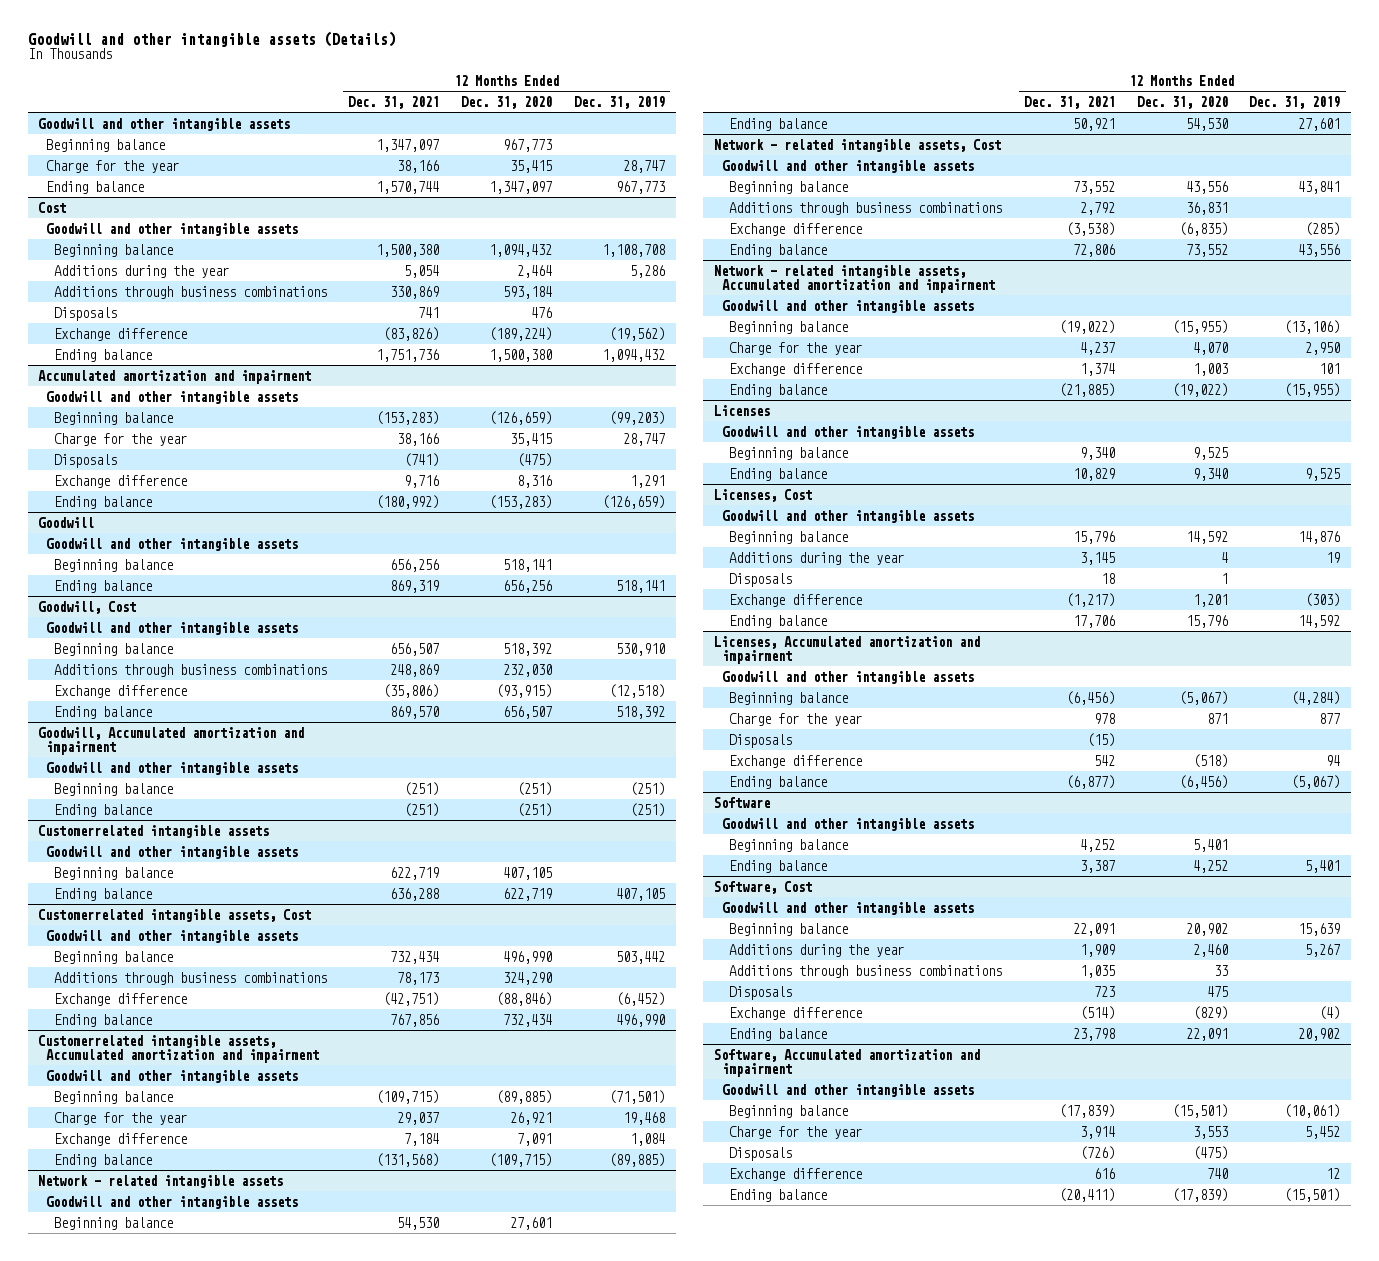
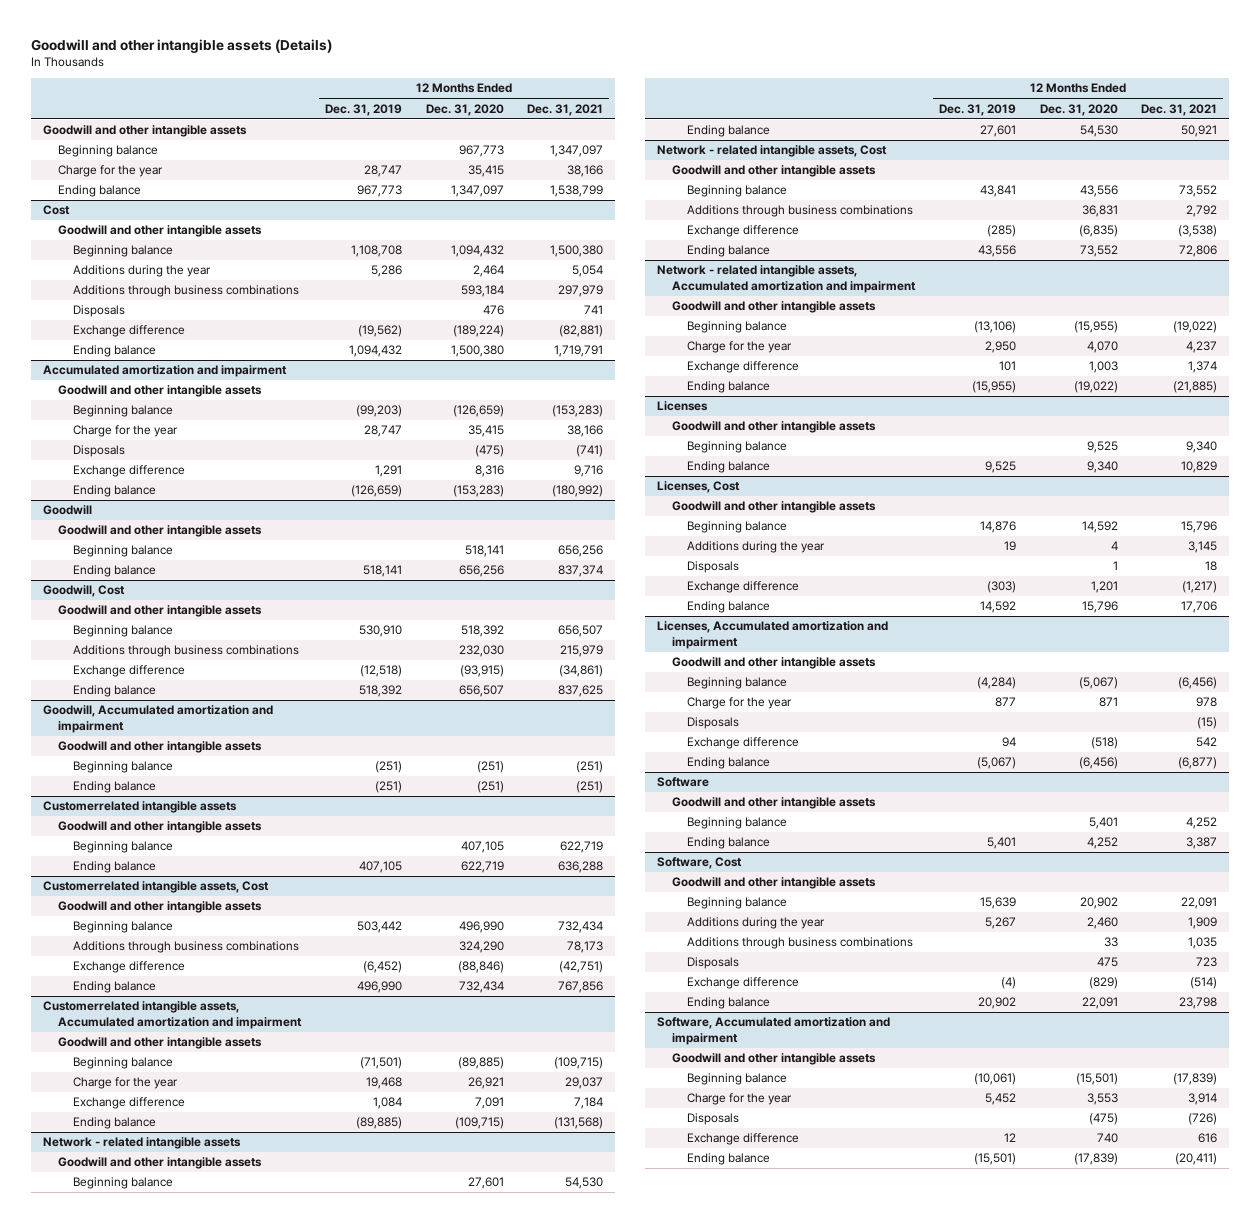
[376,180,440,194] 1,570,744 -> [550,185,604,198] 1,538,799
[390,285,440,299] 330,869 -> [558,285,604,298] 297,979
[383,326,440,341] (83,826) -> [559,325,604,338] (82,881)
[376,348,440,362] 1,751,736 -> [554,345,604,358] 1,719,791
[390,579,440,593] 869,319 -> [558,565,604,578] 837,374
[390,663,440,677] 248,869 -> [560,645,604,658] 215,979
[383,683,440,698] (35,806) -> [559,665,604,678] (34,861)
[390,705,440,719] 869,570 -> [558,685,604,698] 837,625

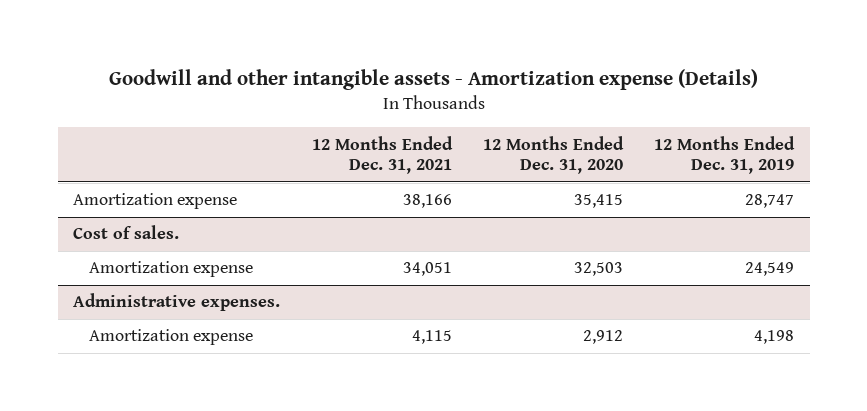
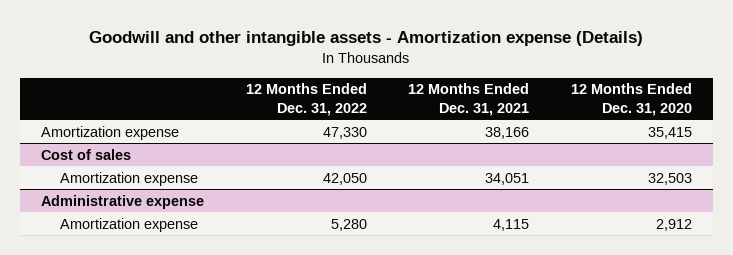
[654,135,796,175] 12 Months Ended Dec. 31, 2019 -> none
none -> [245,83,367,116] 12 Months Ended Dec. 31, 2022
[73,225,180,240] Cost of sales. -> [40,148,131,160] Cost of sales
[73,293,281,312] Administrative expenses. -> [40,194,204,209] Administrative expense

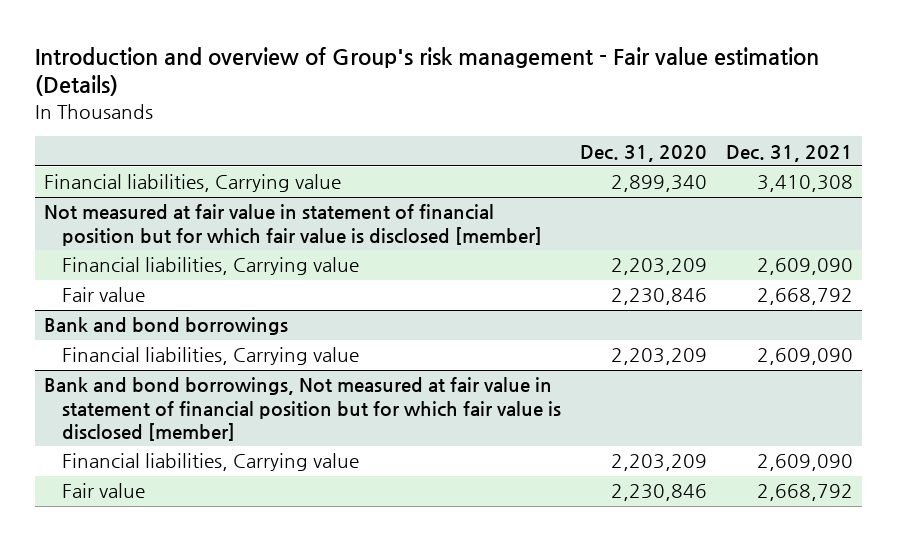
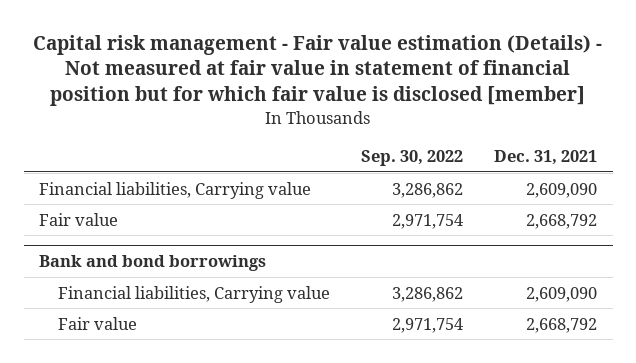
[34,46,819,97] Introduction and overview of Group's risk management - Fair value estimation (Details) -> [33,34,603,107] Capital risk management - Fair value estimation (Details) - Not measured at fair value in statement of financial position but for which fair value is disclosed [member]
[579,144,707,162] Dec. 31, 2020 -> none
none -> [360,150,463,167] Sep. 30, 2022
[44,174,342,193] Financial liabilities, Carrying value -> none
[44,204,542,246] Not measured at fair value in statement of financial position but for which fair value is disclosed [member] -> none
[44,377,561,441] Bank and bond borrowings, Not measured at fair value in statement of financial position but for which fair value is disclosed [member] -> none
[61,453,359,472] Financial liabilities, Carrying value -> none

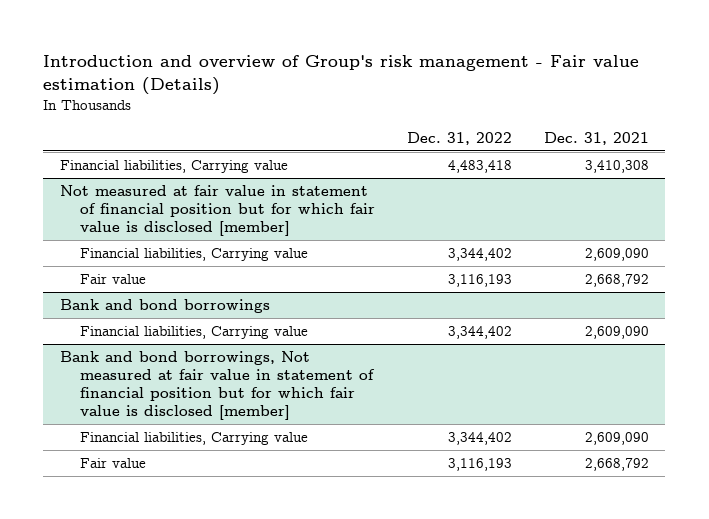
[33,34,603,107] Capital risk management - Fair value estimation (Details) - Not measured at fair value in statement of financial position but for which fair value is disclosed [member] -> [43,54,640,95] Introduction and overview of Group's risk management - Fair value estimation (Details)
[360,150,463,167] Sep. 30, 2022 -> none
none -> [406,131,512,145] Dec. 31, 2022
none -> [59,160,288,174] Financial liabilities, Carrying value
none -> [59,185,375,237] Not measured at fair value in statement of financial position but for which fair value is disclosed [member]
none -> [59,351,375,421] Bank and bond borrowings, Not measured at fair value in statement of financial position but for which fair value is disclosed [member]
none -> [79,432,308,446] Financial liabilities, Carrying value

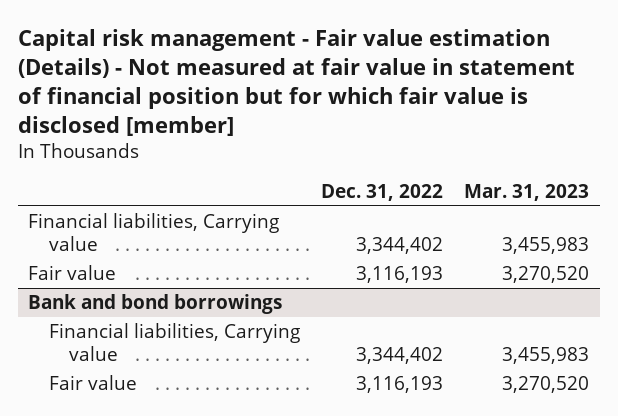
[43,54,640,95] Introduction and overview of Group's risk management - Fair value estimation (Details) -> [17,29,575,136] Capital risk management - Fair value estimation (Details) - Not measured at fair value in statement of financial position but for which fair value is disclosed [member]
[544,131,650,145] Dec. 31, 2021 -> none
none -> [464,183,590,201] Mar. 31, 2023
[59,160,288,174] Financial liabilities, Carrying value -> none
[59,185,375,237] Not measured at fair value in statement of financial position but for which fair value is disclosed [member] -> none
[59,351,375,421] Bank and bond borrowings, Not measured at fair value in statement of financial position but for which fair value is disclosed [member] -> none
[79,432,308,446] Financial liabilities, Carrying value -> none

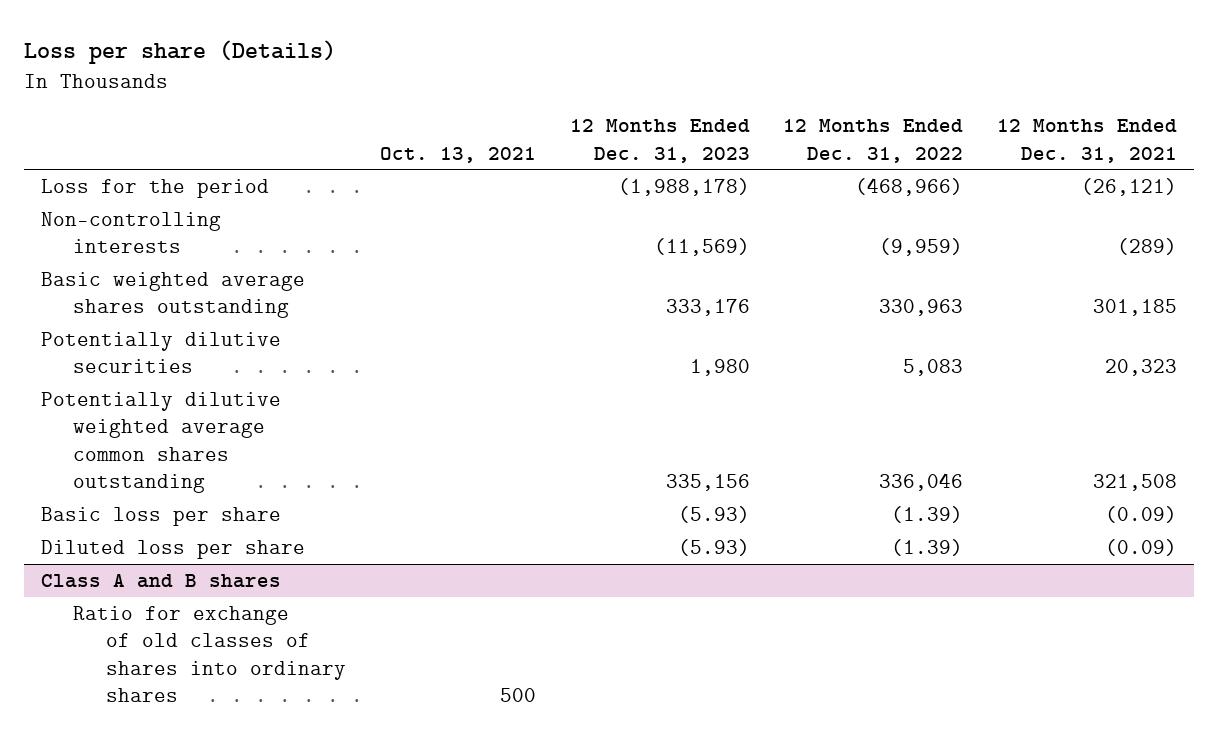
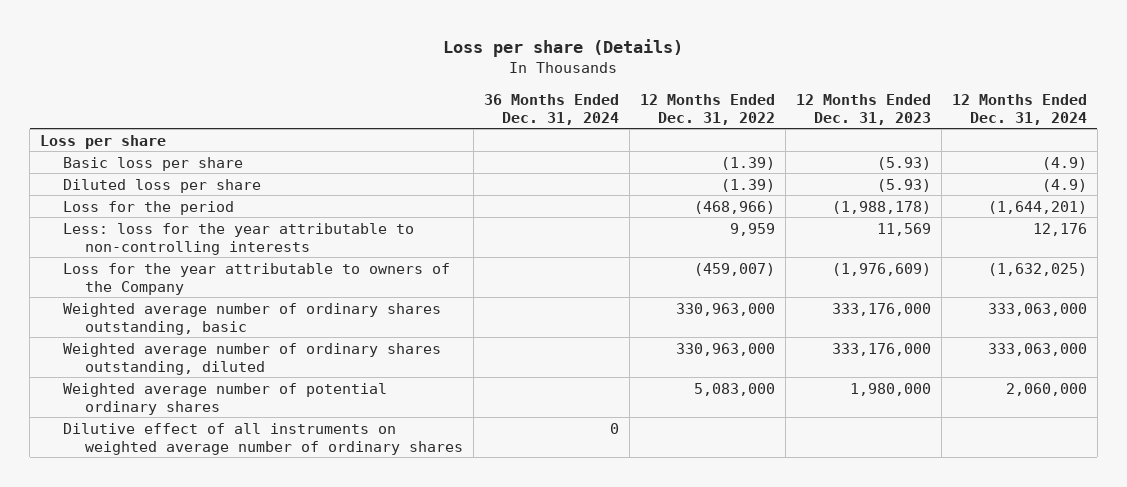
[379,146,536,163] Oct. 13, 2021 -> none
[997,119,1178,163] 12 Months Ended Dec. 31, 2021 -> none
none -> [483,93,619,125] 36 Months Ended Dec. 31, 2024
none -> [951,93,1087,125] 12 Months Ended Dec. 31, 2024
[41,211,222,254] Non-controlling interests -> none
[41,271,306,319] Basic weighted average shares outstanding -> none
[41,331,282,374] Potentially dilutive securities -> none
[41,391,282,494] Potentially dilutive weighted average common shares outstanding -> none
none -> [39,134,166,149] Loss per share
[41,573,282,588] Class A and B shares -> none
[73,605,346,703] Ratio for exchange of old classes of shares into ordinary shares -> none
[41,178,270,198] Loss for the period -> [62,200,234,215] Loss for the period
none -> [62,222,414,255] Less: loss for the year attributable to non-controlling interests
none -> [62,262,450,295] Loss for the year attributable to owners of the Company
none -> [62,302,441,335] Weighted average number of ordinary shares outstanding, basic
none -> [62,342,441,375] Weighted average number of ordinary shares outstanding, diluted
none -> [62,382,387,415] Weighted average number of potential ordinary shares
none -> [62,422,464,455] Dilutive effect of all instruments on weighted average number of ordinary shares

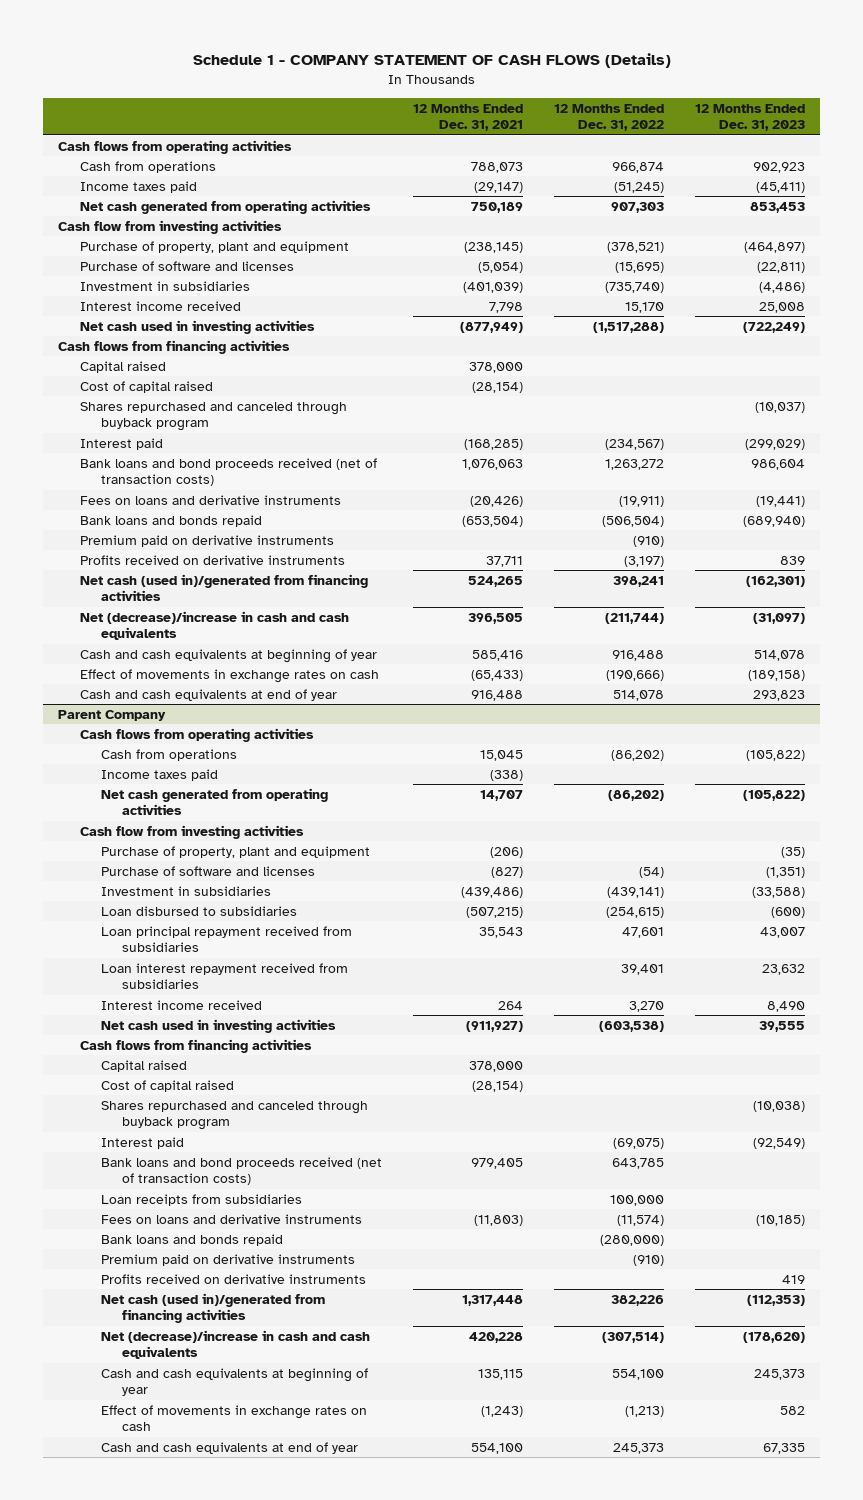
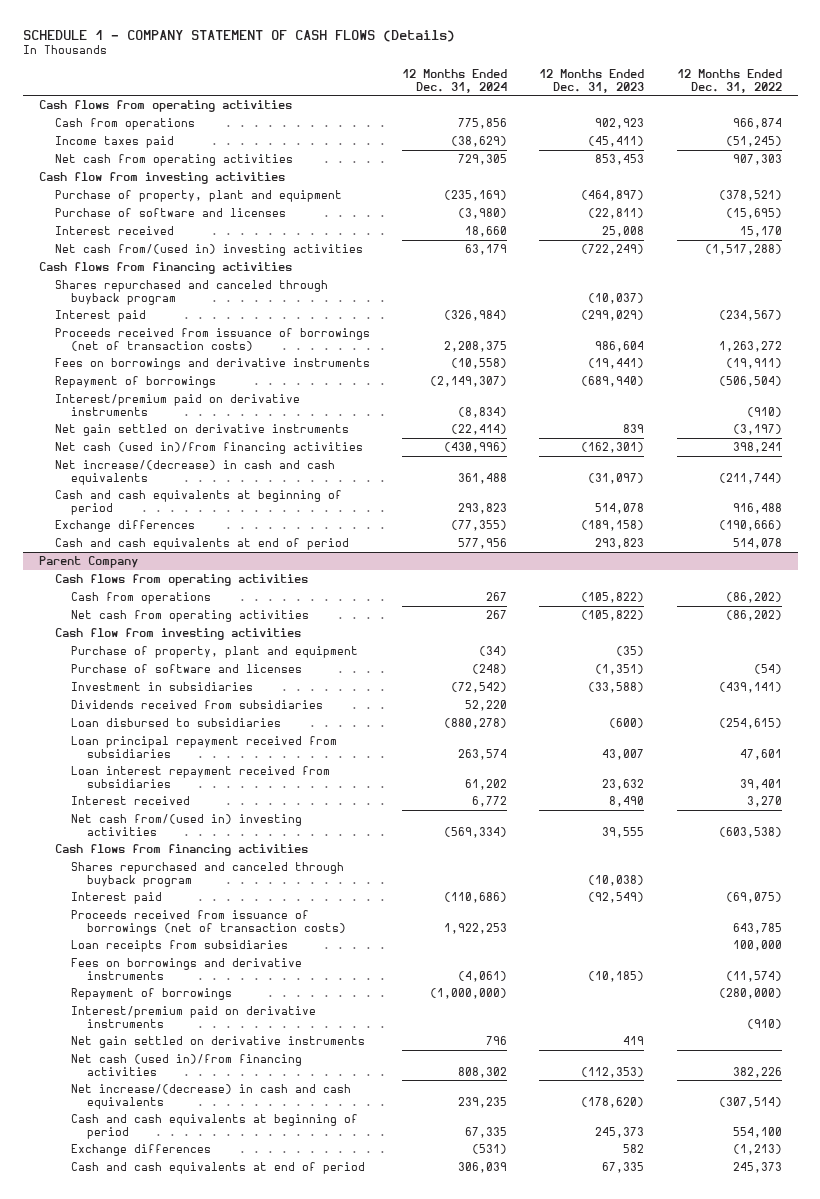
[192,52,671,68] Schedule 1 - COMPANY STATEMENT OF CASH FLOWS (Details) -> [22,29,455,42] SCHEDULE 1 - COMPANY STATEMENT OF CASH FLOWS (Details)
[412,104,523,132] 12 Months Ended Dec. 31, 2021 -> none
none -> [402,68,508,93] 12 Months Ended Dec. 31, 2024
[79,199,371,214] Net cash generated from operating activities -> [54,153,293,166] Net cash from operating activities
[79,280,250,291] Investment in subsidiaries -> none
[79,300,241,311] Interest income received -> [54,225,174,235] Interest received
[79,319,315,334] Net cash used in investing activities -> [54,243,363,256] Net cash from/(used in) investing activities
[79,360,166,373] Capital raised -> none
[79,380,213,393] Cost of capital raised -> none
[79,457,377,487] Bank loans and bond proceeds received (net of transaction costs) -> [54,327,370,351] Proceeds received from issuance of borrowings (net of transaction costs)
[79,494,341,505] Fees on loans and derivative instruments -> [54,357,370,370] Fees on borrowings and derivative instruments
[79,514,262,527] Bank loans and bonds repaid -> [54,375,216,388] Repayment of borrowings
[79,534,334,547] Premium paid on derivative instruments -> [54,393,300,416] Interest/premium paid on derivative instruments
[79,554,345,565] Profits received on derivative instruments -> [54,423,349,436] Net gain settled on derivative instruments
[79,573,368,602] Net cash (used in)/generated from financing activities -> [54,441,363,454] Net cash (used in)/from financing activities
[79,610,349,641] Net (decrease)/increase in cash and cash equivalents -> [54,459,335,485] Net increase/(decrease) in cash and cash equivalents
[79,648,377,663] Cash and cash equivalents at beginning of year -> [54,489,342,515] Cash and cash equivalents at beginning of period
[79,668,379,683] Effect of movements in exchange rates on cash -> [54,519,195,532] Exchange differences
[79,688,337,701] Cash and cash equivalents at end of year -> [54,537,349,550] Cash and cash equivalents at end of period
[100,768,218,781] Income taxes paid -> none
[100,787,328,816] Net cash generated from operating activities -> [71,609,310,622] Net cash from operating activities
none -> [71,699,324,709] Dividends received from subsidiaries
[100,999,262,1010] Interest income received -> [71,795,191,805] Interest received
[100,1018,336,1033] Net cash used in investing activities -> [71,813,303,836] Net cash from/(used in) investing activities
[100,1059,187,1072] Capital raised -> none
[100,1079,234,1092] Cost of capital raised -> none
[100,1156,382,1186] Bank loans and bond proceeds received (net of transaction costs) -> [71,909,347,935] Proceeds received from issuance of borrowings (net of transaction costs)
[100,1213,362,1224] Fees on loans and derivative instruments -> [71,957,303,980] Fees on borrowings and derivative instruments
[100,1233,283,1246] Bank loans and bonds repaid -> [71,987,233,1000] Repayment of borrowings
[100,1253,355,1266] Premium paid on derivative instruments -> [71,1005,317,1028] Interest/premium paid on derivative instruments
[100,1273,366,1284] Profits received on derivative instruments -> [71,1035,366,1048] Net gain settled on derivative instruments
[100,1292,325,1324] Net cash (used in)/generated from financing activities -> [71,1053,303,1076] Net cash (used in)/from financing activities
[100,1329,370,1360] Net (decrease)/increase in cash and cash equivalents -> [71,1083,352,1109] Net increase/(decrease) in cash and cash equivalents
[100,1367,368,1397] Cash and cash equivalents at beginning of year -> [71,1113,359,1139] Cash and cash equivalents at beginning of period
[100,1404,367,1432] Effect of movements in exchange rates on cash -> [71,1143,212,1156] Exchange differences
[100,1441,358,1454] Cash and cash equivalents at end of year -> [71,1161,366,1174] Cash and cash equivalents at end of period

